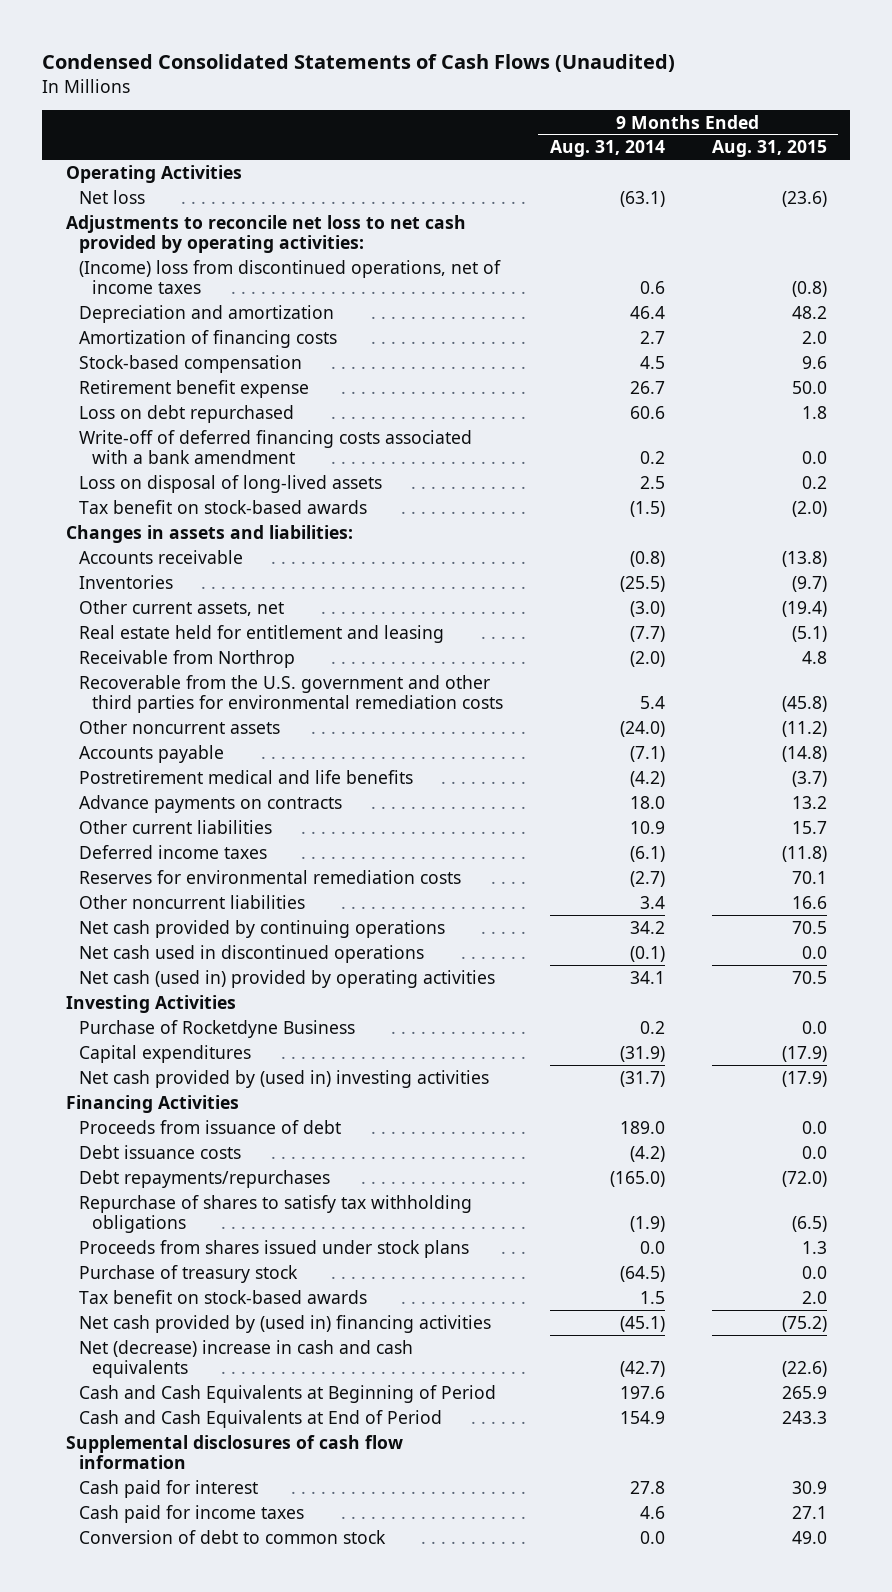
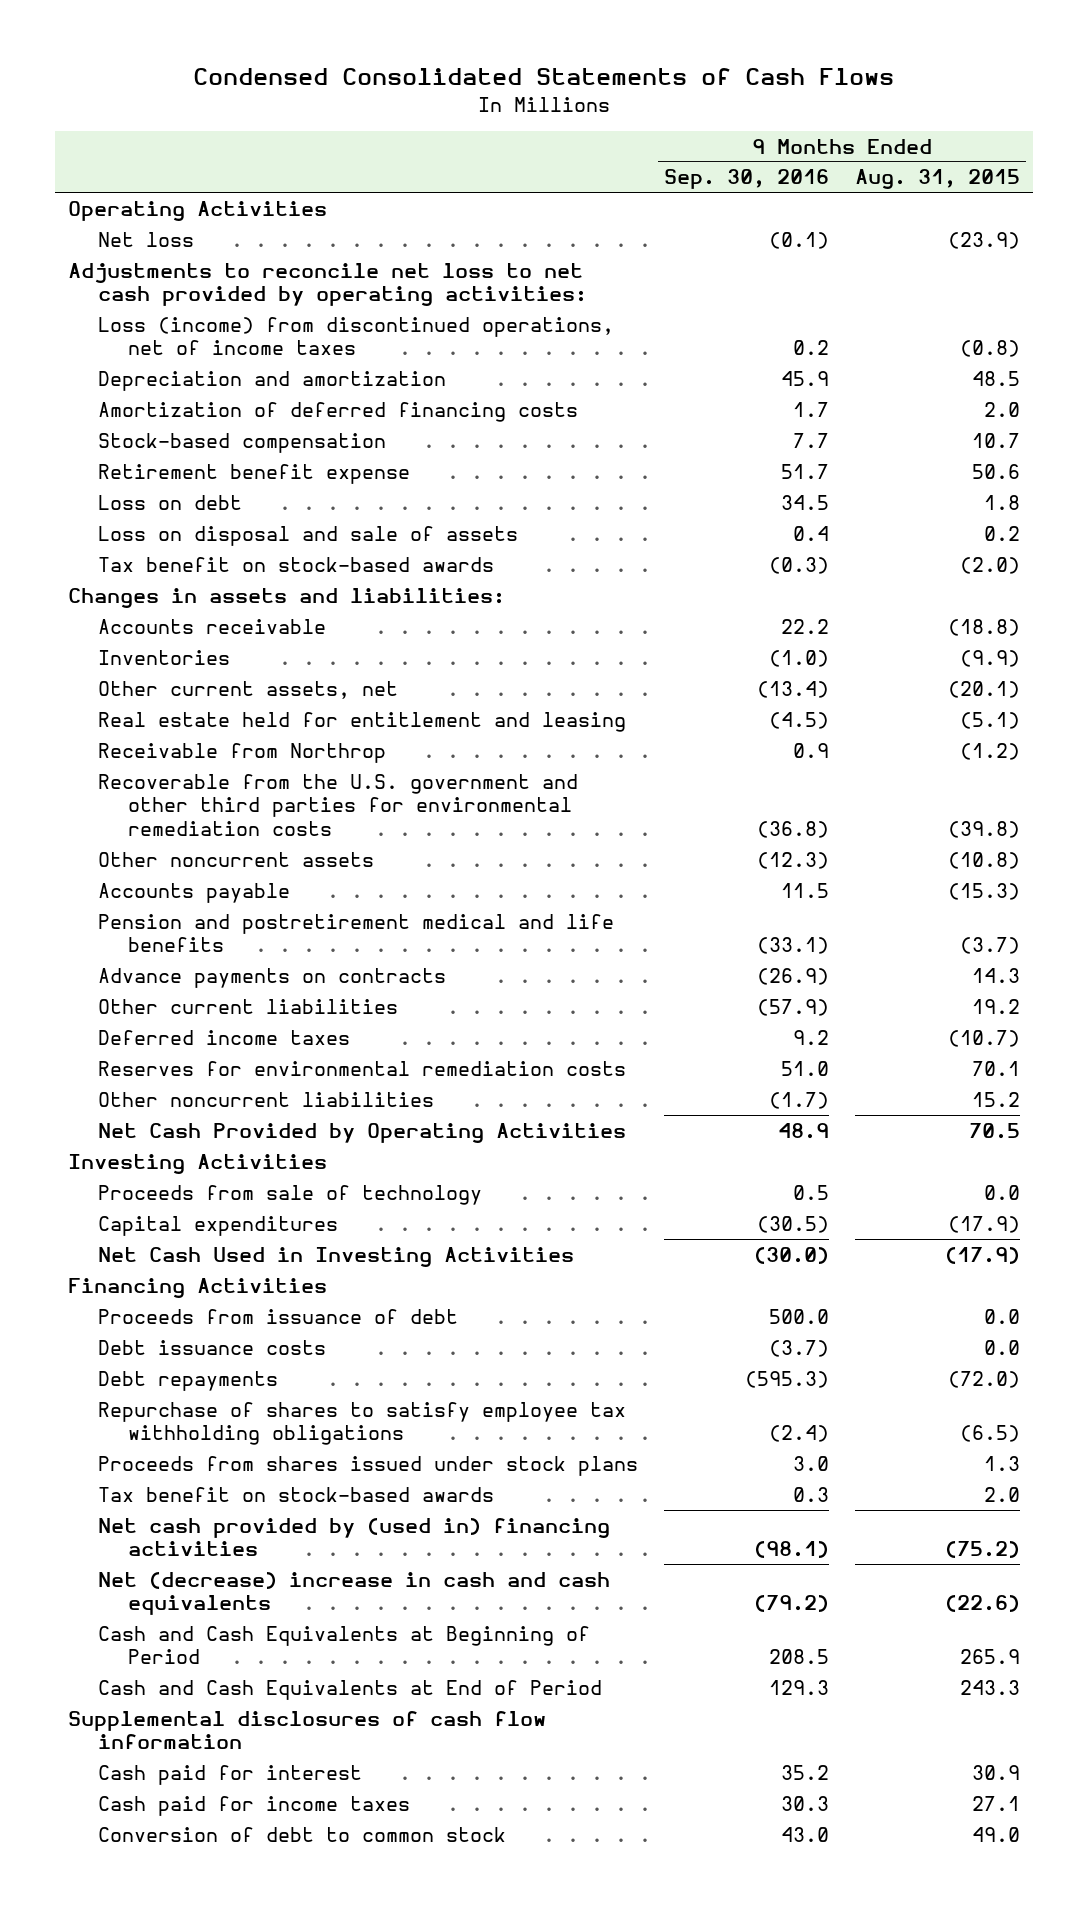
[42,54,676,73] Condensed Consolidated Statements of Cash Flows (Unaudited) -> [192,68,894,86] Condensed Consolidated Statements of Cash Flows
[549,140,665,158] Aug. 31, 2014 -> none
none -> [663,169,829,190] Sep. 30, 2016
[781,190,827,207] (23.6) -> [947,231,1020,249] (23.9)
[78,429,472,464] Write-off of deferred financing costs associated with a bank amendment -> none
[78,259,501,294] (Income) loss from discontinued operations, net of income taxes -> [98,316,615,356] Loss (income) from discontinued operations, net of income taxes
[791,305,827,319] 48.2 -> [971,370,1020,386] 48.5
[78,329,337,348] Amortization of financing costs -> [98,401,579,422] Amortization of deferred financing costs
[801,355,827,369] 9.6 -> [971,432,1020,448] 10.7
[791,380,827,394] 50.0 -> [971,463,1020,479] 50.6
[78,404,294,423] Loss on debt repurchased -> [98,494,243,510] Loss on debt
[78,474,382,493] Loss on disposal of long-lived assets -> [98,525,519,546] Loss on disposal and sale of assets
[781,550,827,567] (13.8) -> [947,618,1020,636] (18.8)
[791,575,827,592] (9.7) -> [959,649,1020,667] (9.9)
[781,600,827,617] (19.4) -> [947,680,1020,698] (20.1)
[801,650,827,664] 4.8 -> [959,742,1020,760] (1.2)
[781,695,827,712] (45.8) -> [947,820,1020,838] (39.8)
[781,720,827,737] (11.2) -> [947,851,1020,869] (10.8)
[781,745,827,762] (14.8) -> [947,882,1020,900] (15.3)
[78,769,413,784] Postretirement medical and life benefits -> [98,913,615,953] Pension and postretirement medical and life benefits
[791,795,827,809] 13.2 -> [971,967,1020,983] 14.3
[791,820,827,834] 15.7 -> [971,998,1020,1014] 19.2
[781,845,827,862] (11.8) -> [947,1029,1020,1047] (10.7)
[78,919,445,938] Net cash provided by continuing operations -> none
[78,944,424,963] Net cash used in discontinued operations -> none
[791,895,827,909] 16.6 -> [971,1091,1020,1107] 15.2
[78,969,495,988] Net cash (used in) provided by operating activities -> [98,1122,627,1143] Net Cash Provided by Operating Activities
[78,1019,355,1038] Purchase of Rocketdyne Business -> none
none -> [98,1184,483,1205] Proceeds from sale of technology
[78,1069,489,1088] Net cash provided by (used in) investing activities -> [98,1246,575,1267] Net Cash Used in Investing Activities
[78,1169,330,1188] Debt repayments/repurchases -> [98,1370,279,1391] Debt repayments
[78,1194,472,1233] Repurchase of shares to satisfy tax withholding obligations -> [98,1401,627,1446] Repurchase of shares to satisfy employee tax withholding obligations
[78,1264,298,1283] Purchase of treasury stock -> none

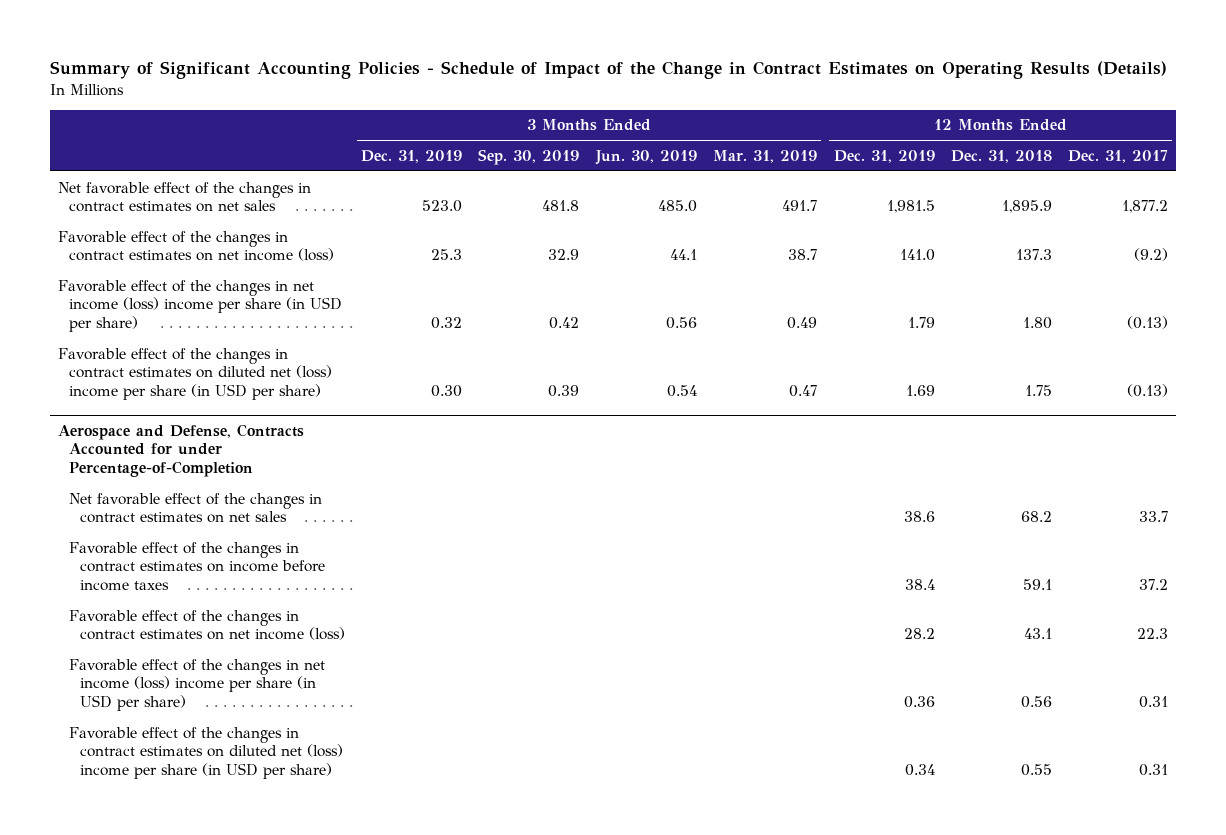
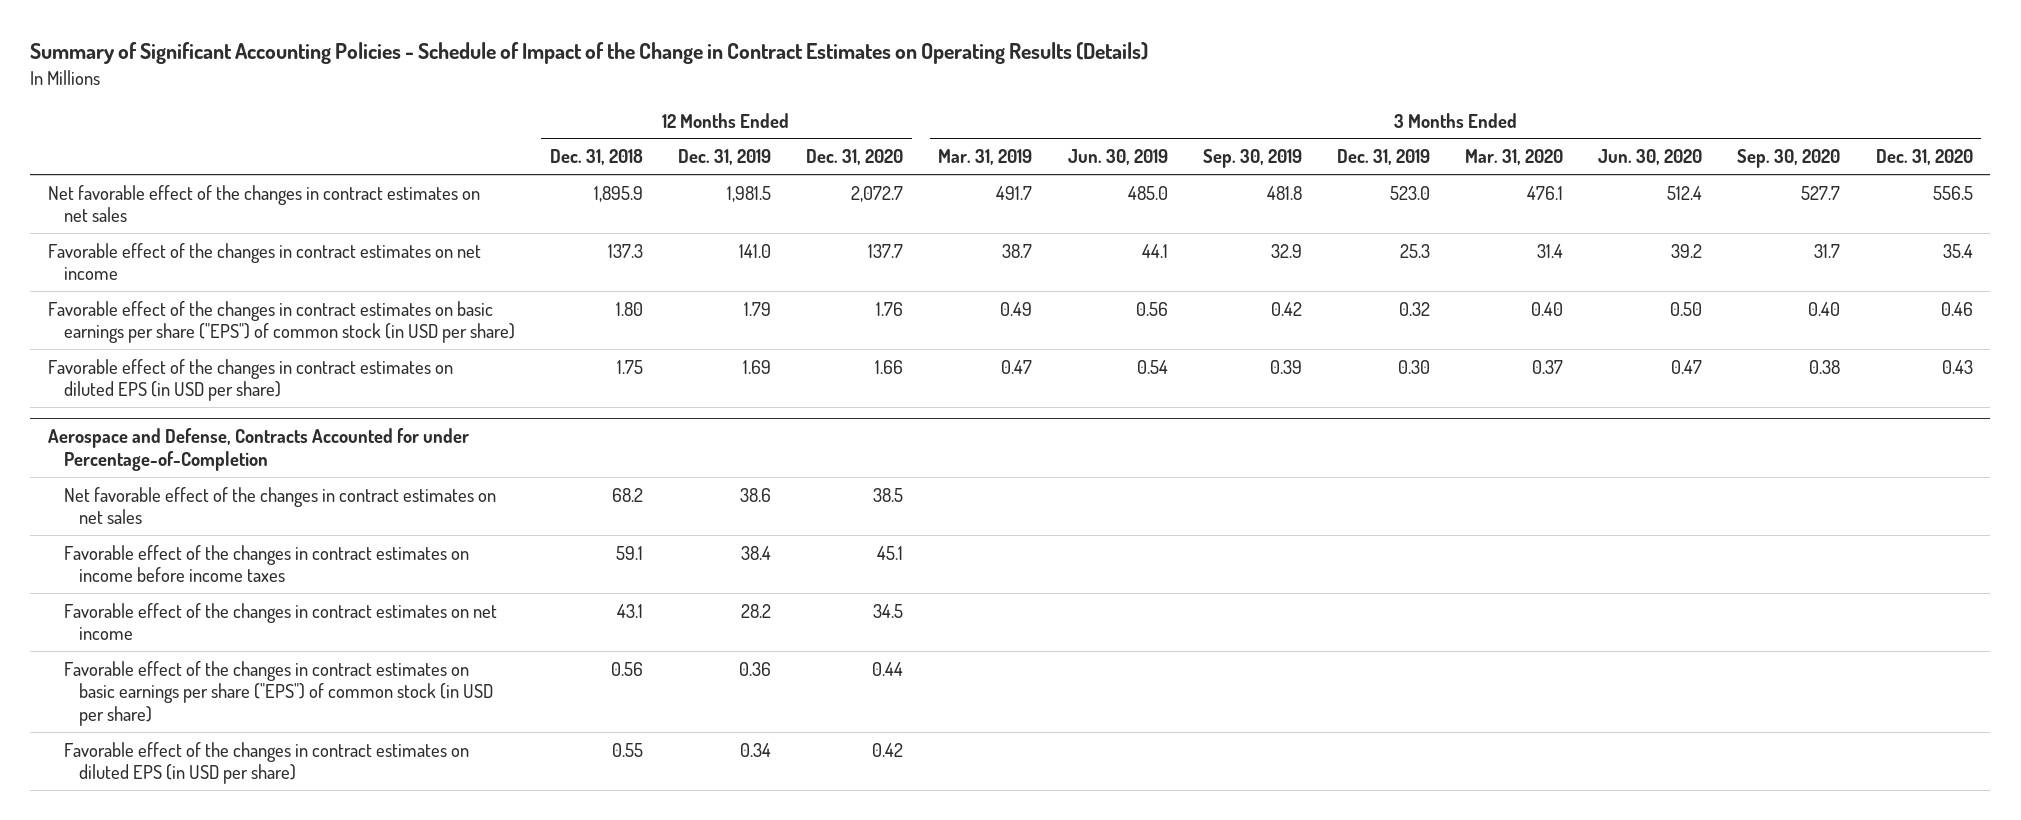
[1068,149,1169,163] Dec. 31, 2017 -> none
none -> [806,149,904,166] Dec. 31, 2020
none -> [1465,149,1564,166] Mar. 31, 2020
none -> [1598,149,1703,166] Jun. 30, 2020
none -> [1737,149,1841,169] Sep. 30, 2020
none -> [1875,149,1973,166] Dec. 31, 2020
[58,230,334,262] Favorable effect of the changes in contract estimates on net income (loss) -> [47,242,481,281] Favorable effect of the changes in contract estimates on net income
[58,279,342,332] Favorable effect of the changes in net income (loss) income per share (in USD per share) -> [47,300,515,344] Favorable effect of the changes in contract estimates on basic earnings per share ("EPS") of common stock (in USD per share)
[58,347,332,400] Favorable effect of the changes in contract estimates on diluted net (loss) income per share (in USD per share) -> [47,358,453,402] Favorable effect of the changes in contract estimates on diluted EPS (in USD per share)
[68,609,345,641] Favorable effect of the changes in contract estimates on net income (loss) -> [63,602,497,641] Favorable effect of the changes in contract estimates on net income
[68,658,325,711] Favorable effect of the changes in net income (loss) income per share (in USD per share) -> [63,660,494,727] Favorable effect of the changes in contract estimates on basic earnings per share ("EPS") of common stock (in USD per share)
[68,726,343,779] Favorable effect of the changes in contract estimates on diluted net (loss) income per share (in USD per share) -> [63,741,469,785] Favorable effect of the changes in contract estimates on diluted EPS (in USD per share)

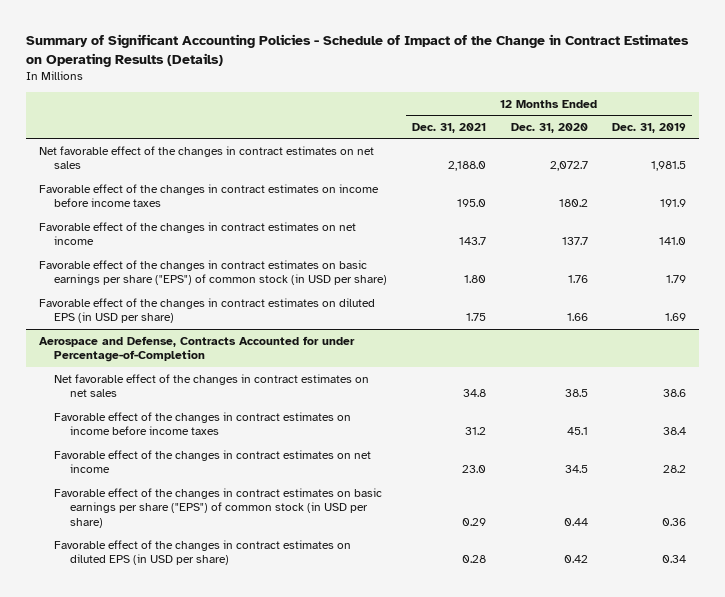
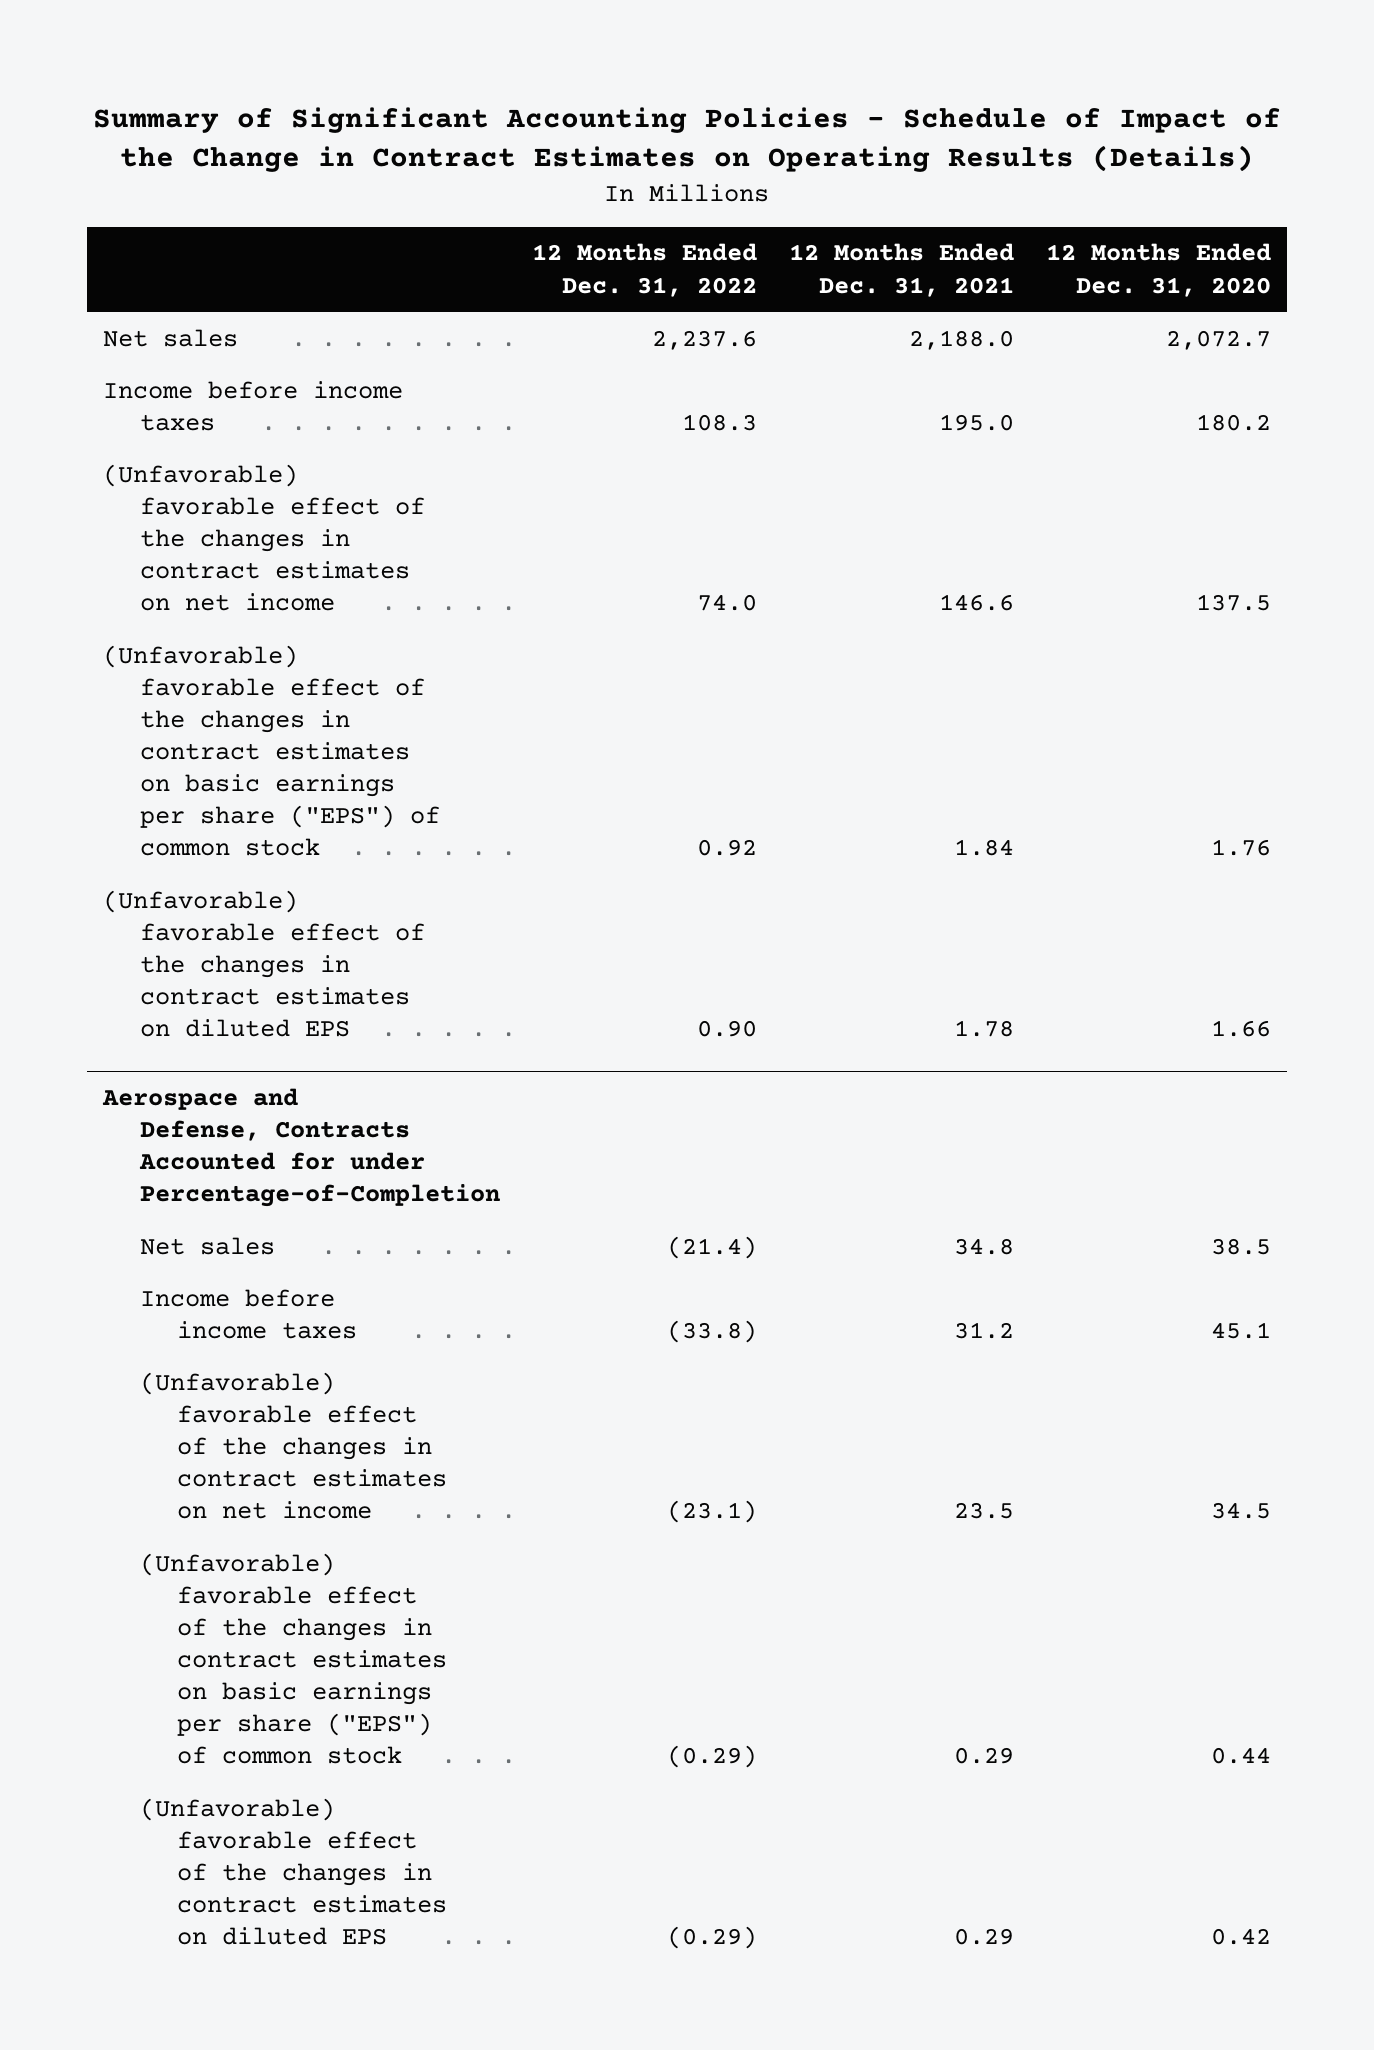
[612,122,687,133] Dec. 31, 2019 -> none
none -> [531,243,757,297] 12 Months Ended Dec. 31, 2022
[38,145,374,170] Net favorable effect of the changes in contract estimates on net sales -> [102,328,238,347] Net sales
[38,183,379,208] Favorable effect of the changes in contract estimates on income before income taxes -> [102,380,403,431] Income before income taxes
[38,221,356,246] Favorable effect of the changes in contract estimates on net income -> [102,463,425,612] (Unfavorable) favorable effect of the changes in contract estimates on net income
[458,237,486,246] 143.7 -> [938,594,1014,612] 146.6
[561,237,588,246] 137.7 -> [1195,594,1271,612] 137.5
[38,259,388,286] Favorable effect of the changes in contract estimates on basic earnings per share ("EPS") of common stock (in USD per share) -> [102,644,440,857] (Unfavorable) favorable effect of the changes in contract estimates on basic earnings per share ("EPS") of common stock
[463,275,486,284] 1.80 -> [953,839,1014,857] 1.84
[38,297,375,324] Favorable effect of the changes in contract estimates on diluted EPS (in USD per share) -> [102,889,425,1038] (Unfavorable) favorable effect of the changes in contract estimates on diluted EPS
[465,313,486,322] 1.75 -> [953,1020,1014,1038] 1.78
[54,373,370,398] Net favorable effect of the changes in contract estimates on net sales -> [139,1236,275,1255] Net sales
[54,411,352,436] Favorable effect of the changes in contract estimates on income before income taxes -> [139,1288,357,1339] Income before income taxes
[54,449,372,474] Favorable effect of the changes in contract estimates on net income -> [139,1371,447,1520] (Unfavorable) favorable effect of the changes in contract estimates on net income
[461,465,486,474] 23.0 -> [953,1502,1014,1520] 23.5
[54,487,383,528] Favorable effect of the changes in contract estimates on basic earnings per share ("EPS") of common stock (in USD per share) -> [139,1552,447,1765] (Unfavorable) favorable effect of the changes in contract estimates on basic earnings per share ("EPS") of common stock
[54,539,352,566] Favorable effect of the changes in contract estimates on diluted EPS (in USD per share) -> [139,1797,447,1946] (Unfavorable) favorable effect of the changes in contract estimates on diluted EPS
[461,555,486,564] 0.28 -> [953,1928,1014,1946] 0.29

